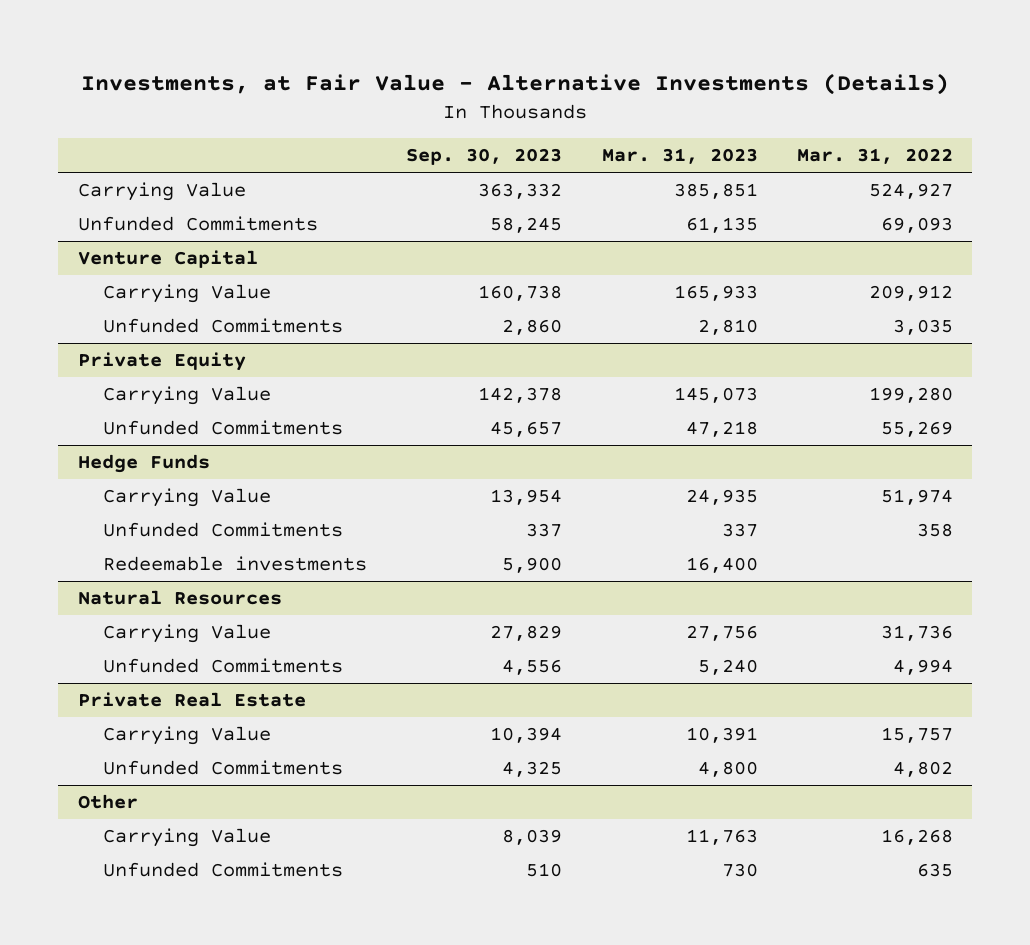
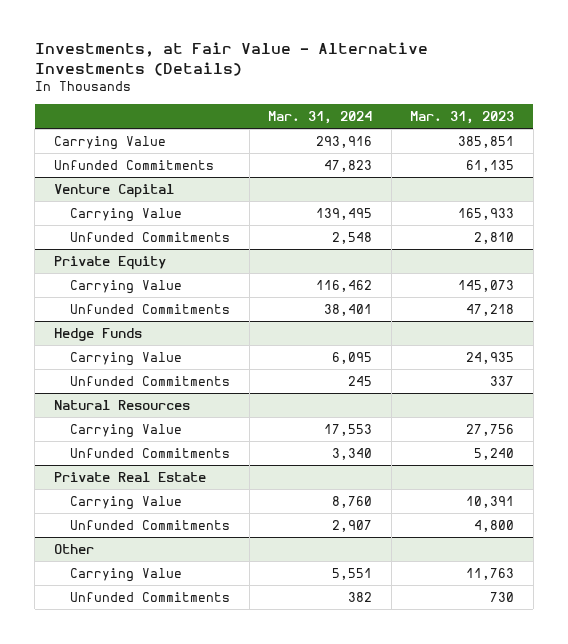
[406,148,563,166] Sep. 30, 2023 -> none
[796,148,953,165] Mar. 31, 2022 -> none
none -> [268,110,373,124] Mar. 31, 2024
[103,555,368,571] Redeemable investments -> none

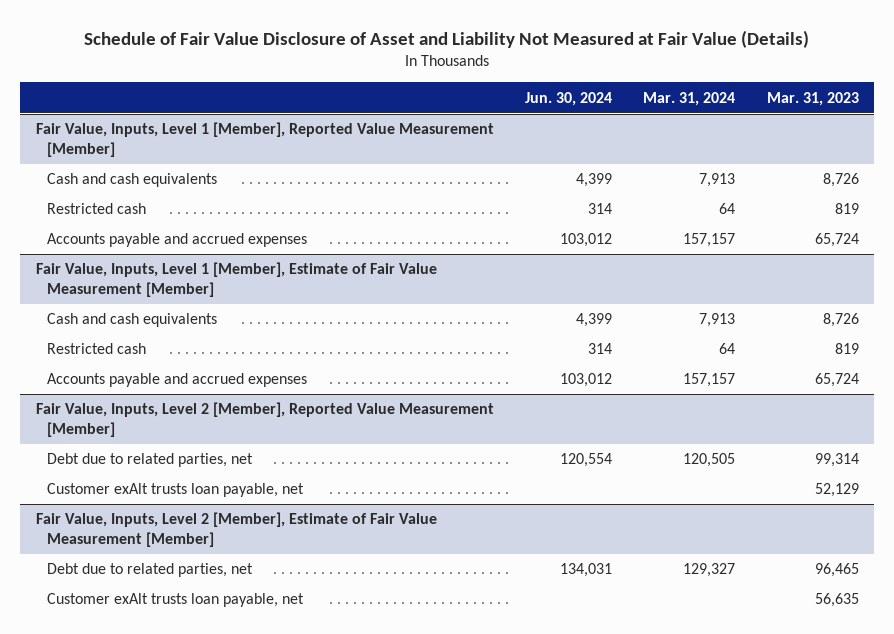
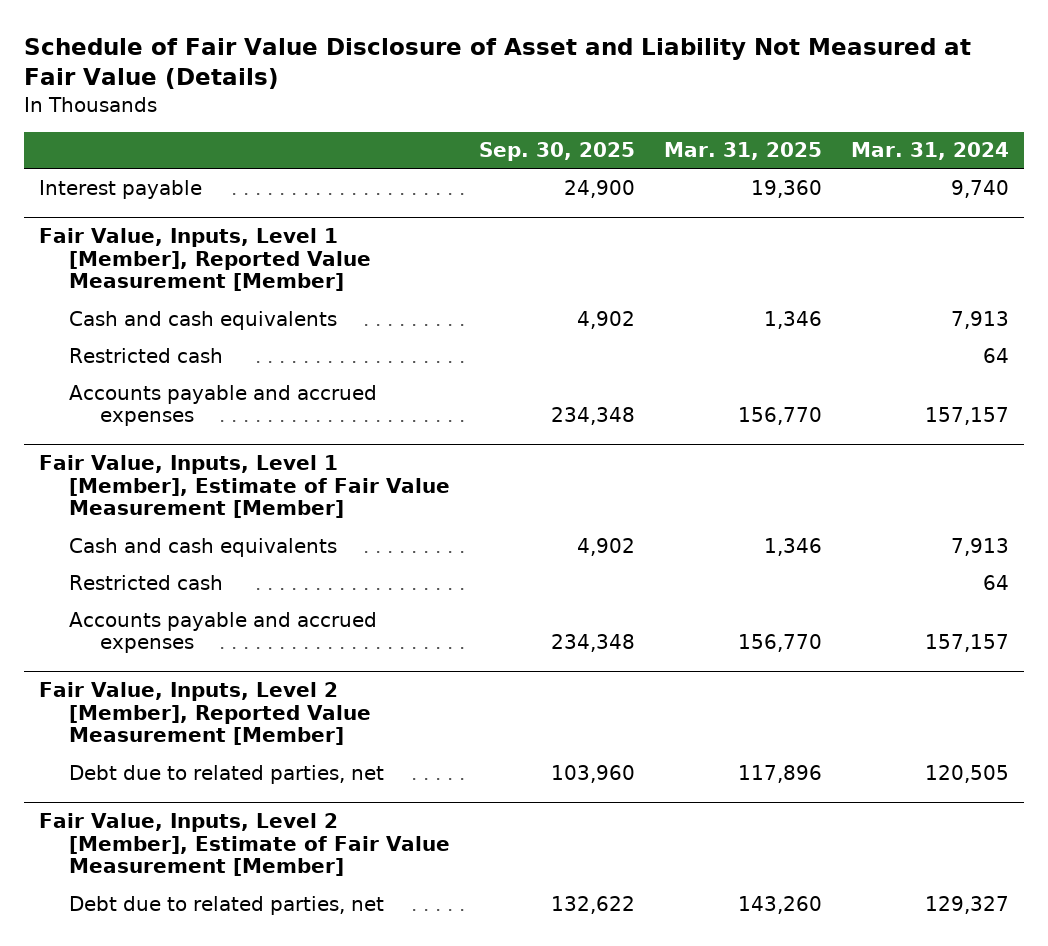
[524,91,612,106] Jun. 30, 2024 -> none
[766,91,859,106] Mar. 31, 2023 -> none
none -> [479,142,636,162] Sep. 30, 2025
none -> [664,142,823,161] Mar. 31, 2025
none -> [38,179,202,199] Interest payable
[46,483,304,498] Customer exAlt trusts loan payable, net -> none
[46,593,304,608] Customer exAlt trusts loan payable, net -> none

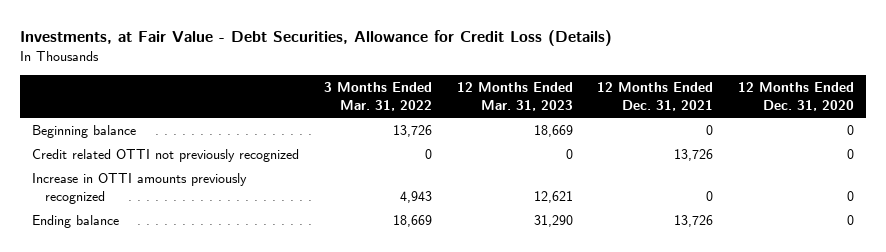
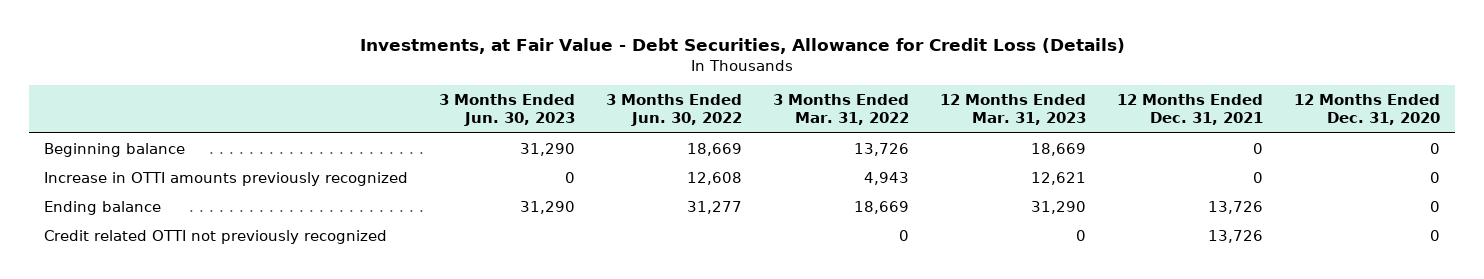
none -> [439,94,576,127] 3 Months Ended Jun. 30, 2023
none -> [606,94,743,127] 3 Months Ended Jun. 30, 2022
[32,149,300,163] Credit related OTTI not previously recognized -> [44,229,388,244] Credit related OTTI not previously recognized

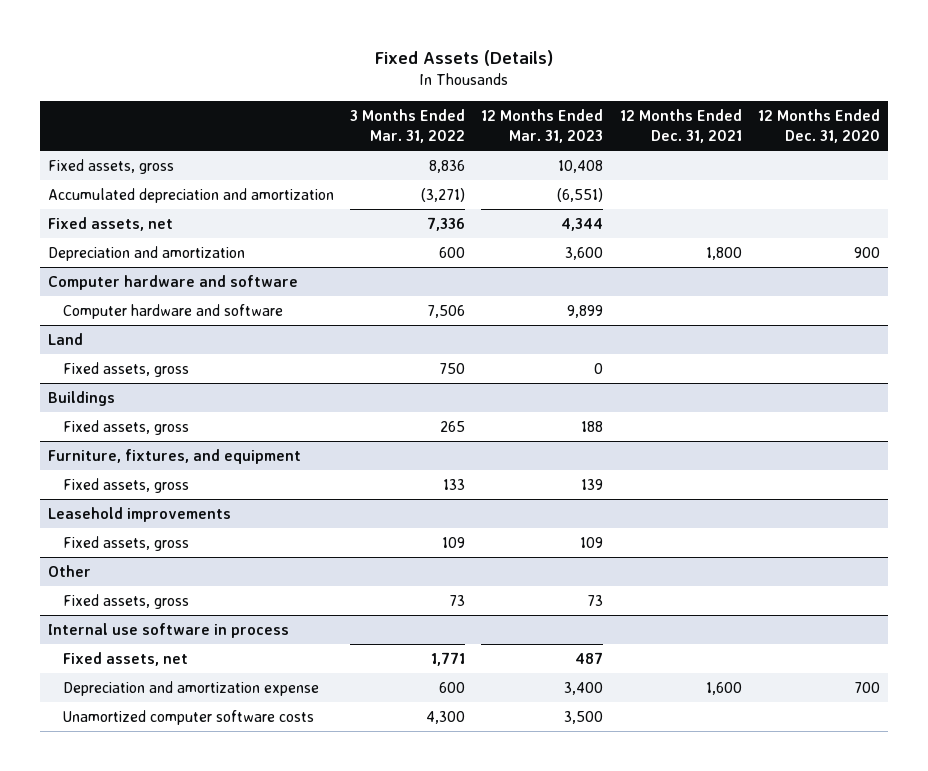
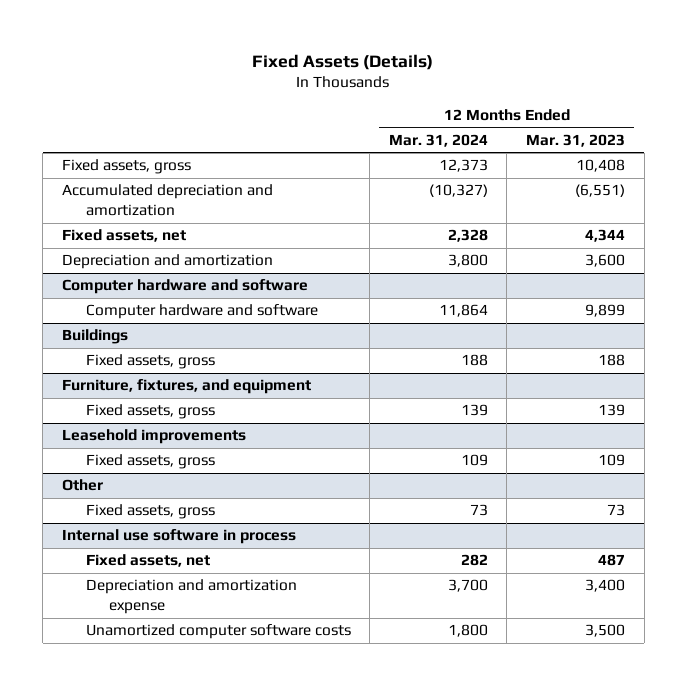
[350,108,466,143] 3 Months Ended Mar. 31, 2022 -> none
[619,108,742,143] 12 Months Ended Dec. 31, 2021 -> none
[758,108,881,143] 12 Months Ended Dec. 31, 2020 -> none
none -> [388,133,488,147] Mar. 31, 2024
[47,332,83,345] Land -> none
[63,361,190,377] Fixed assets, gross -> none

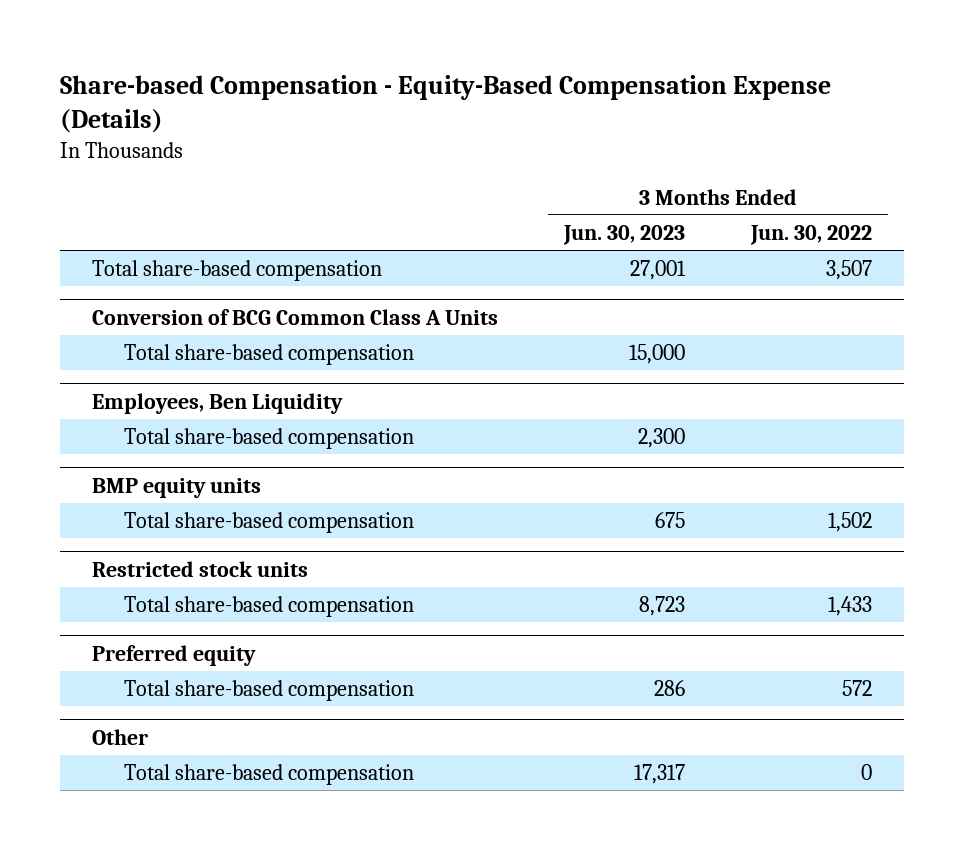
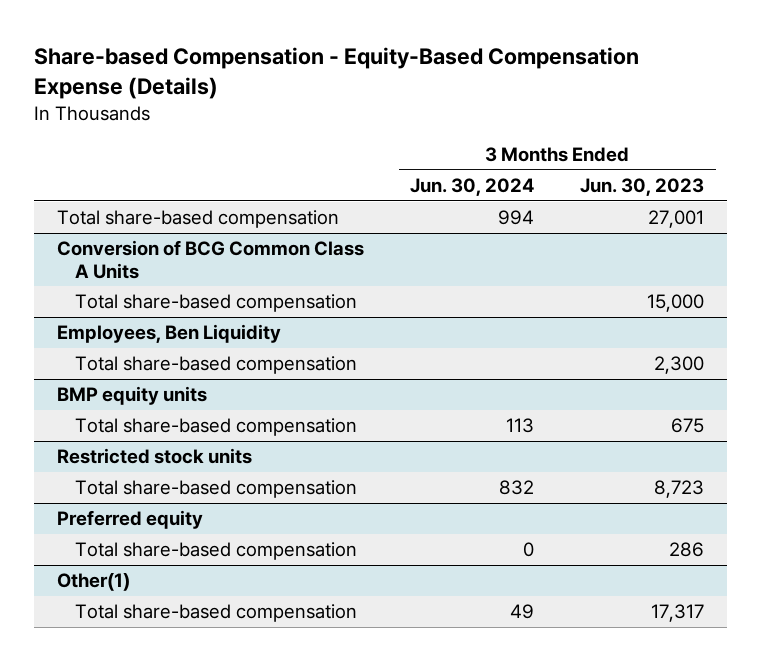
[749,225,872,246] Jun. 30, 2022 -> none
none -> [410,178,535,197] Jun. 30, 2024
[92,728,149,745] Other -> [57,573,131,592] Other(1)

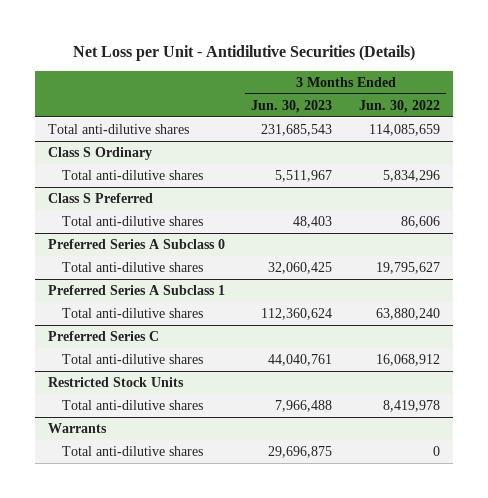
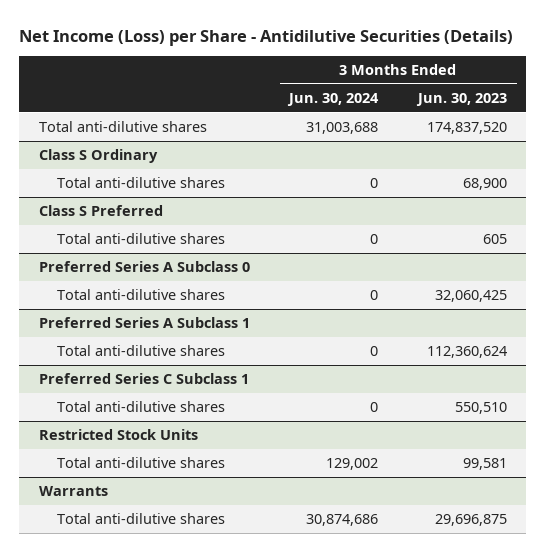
[72,44,415,61] Net Loss per Unit - Antidilutive Securities (Details) -> [19,29,514,46] Net Income (Loss) per Share - Antidilutive Securities (Details)
[358,99,440,113] Jun. 30, 2022 -> none
none -> [287,93,380,107] Jun. 30, 2024
[261,123,333,136] 231,685,543 -> [426,122,507,135] 174,837,520
[275,169,333,182] 5,511,967 -> [462,178,507,191] 68,900
[293,215,333,228] 48,403 -> [482,234,507,245] 605
[48,330,160,341] Preferred Series C -> [39,373,250,385] Preferred Series C Subclass 1
[268,353,333,366] 44,040,761 -> [454,402,507,415] 550,510
[275,399,333,412] 7,966,488 -> [462,458,507,471] 99,581

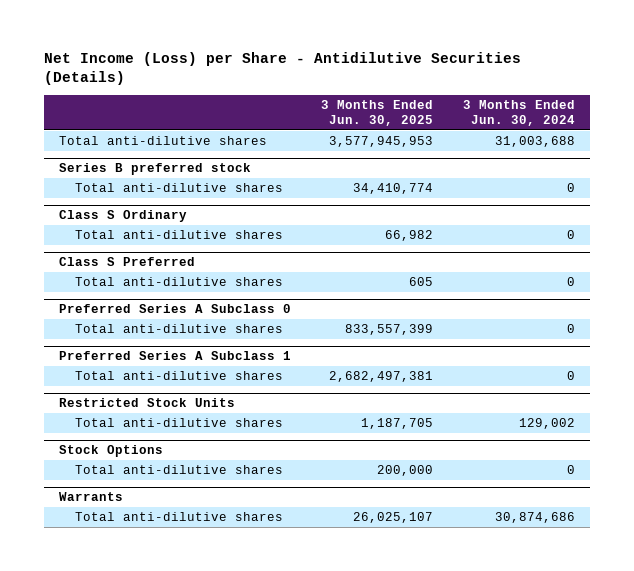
[415,93,507,107] Jun. 30, 2023 -> none
none -> [320,100,433,126] 3 Months Ended Jun. 30, 2025
none -> [58,163,251,176] Series B preferred stock
none -> [74,183,283,193] Total anti-dilutive shares
[39,373,250,385] Preferred Series C Subclass 1 -> none
[56,401,225,413] Total anti-dilutive shares -> none
none -> [58,445,163,458] Stock Options
none -> [74,465,283,475] Total anti-dilutive shares

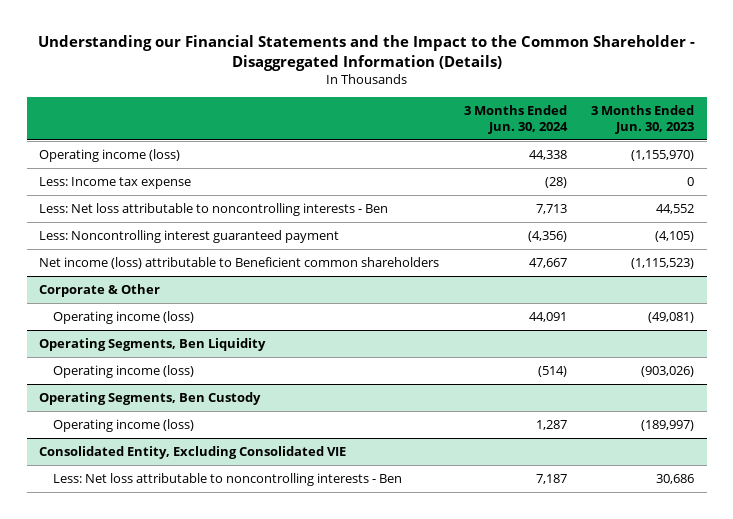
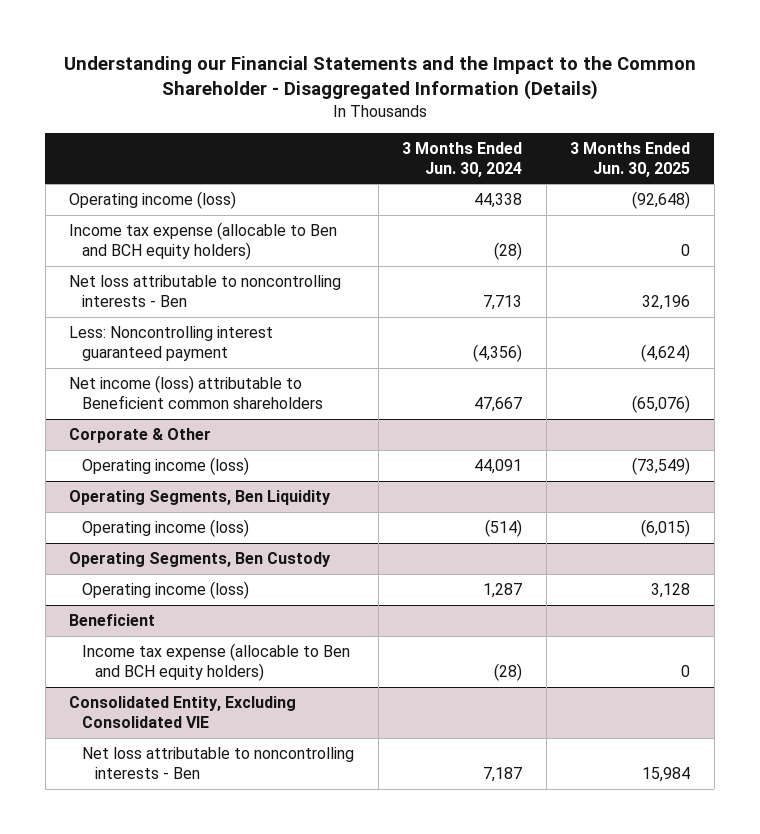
[591,104,695,135] 3 Months Ended Jun. 30, 2023 -> none
none -> [570,141,691,177] 3 Months Ended Jun. 30, 2025
[38,176,191,189] Less: Income tax expense -> [69,222,338,260] Income tax expense (allocable to Ben and BCH equity holders)
[38,202,388,216] Less: Net loss attributable to noncontrolling interests - Ben -> [69,275,342,307] Net loss attributable to noncontrolling interests - Ben
none -> [69,614,156,627] Beneficient
none -> [82,643,351,681] Income tax expense (allocable to Ben and BCH equity holders)
[53,472,403,486] Less: Net loss attributable to noncontrolling interests - Ben -> [82,747,355,779] Net loss attributable to noncontrolling interests - Ben

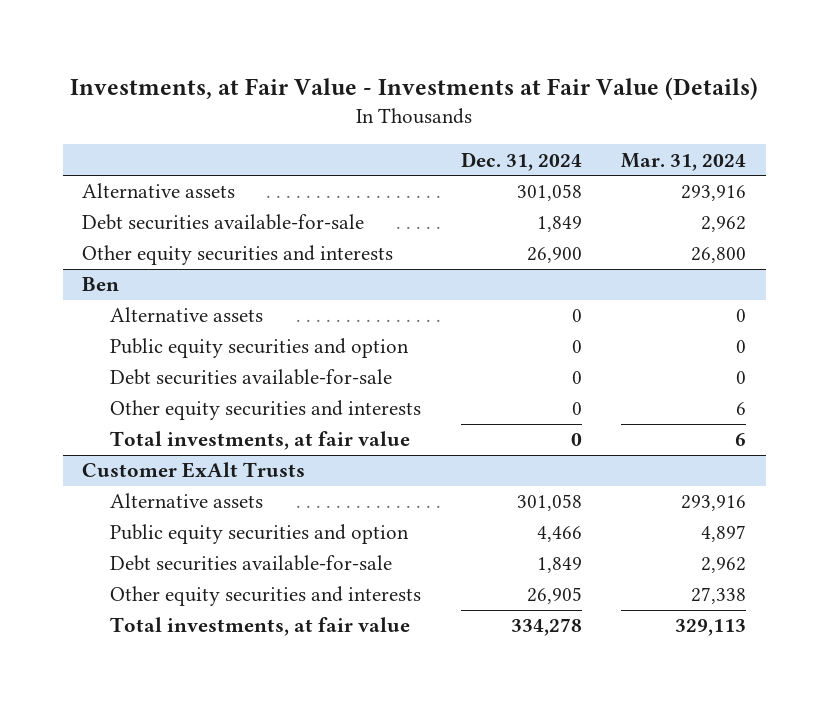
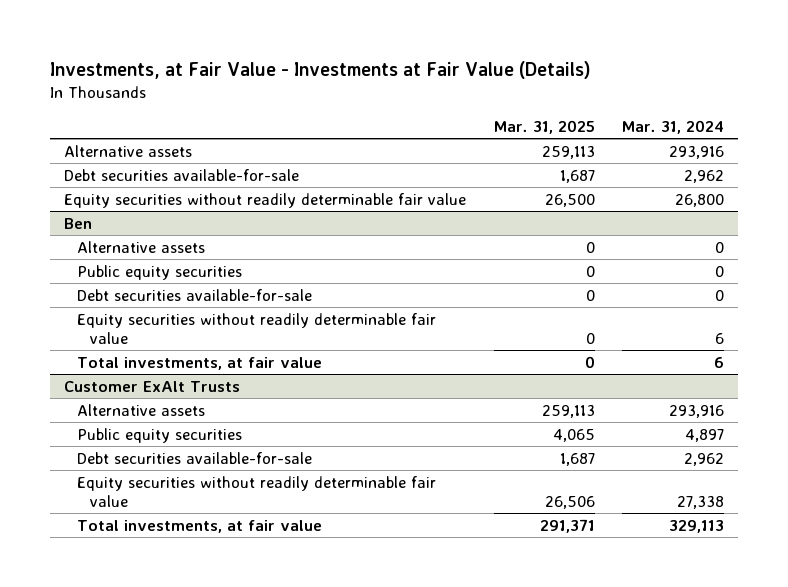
[460,151,582,171] Dec. 31, 2024 -> none
none -> [493,119,595,134] Mar. 31, 2025
[82,245,394,266] Other equity securities and interests -> [63,192,466,208] Equity securities without readily determinable fair value
[110,338,410,359] Public equity securities and option -> [77,264,243,280] Public equity securities
[110,400,422,421] Other equity securities and interests -> [77,312,437,344] Equity securities without readily determinable fair value
[110,524,410,545] Public equity securities and option -> [77,427,243,443] Public equity securities
[110,586,422,607] Other equity securities and interests -> [77,475,437,507] Equity securities without readily determinable fair value

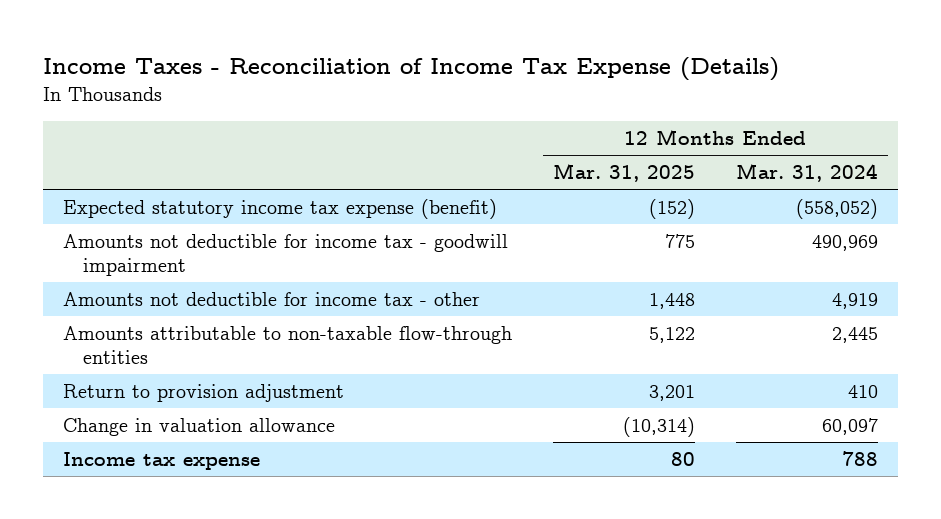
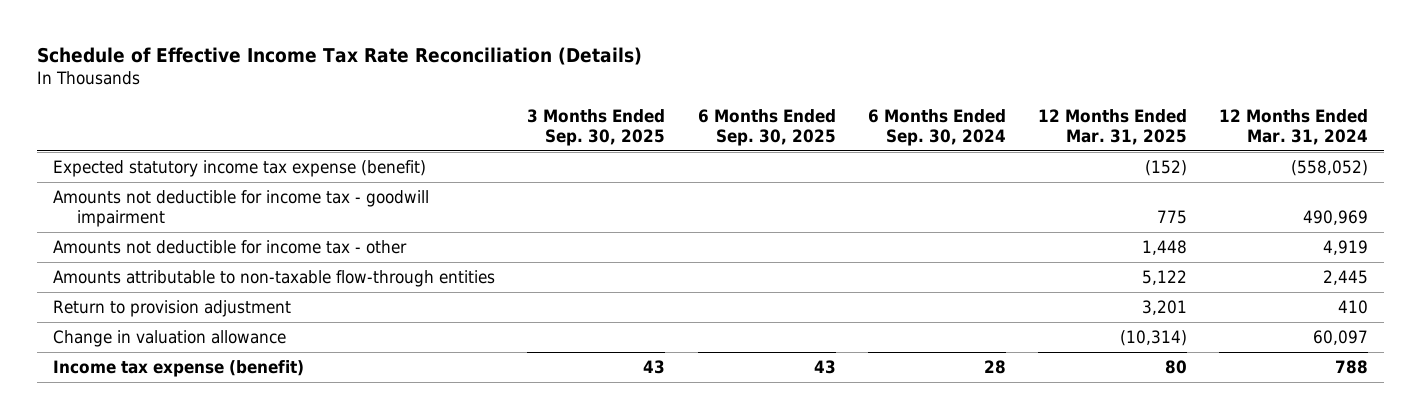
[42,56,779,81] Income Taxes - Reconciliation of Income Tax Expense (Details) -> [37,47,643,66] Schedule of Effective Income Tax Rate Reconciliation (Details)
none -> [527,108,666,146] 3 Months Ended Sep. 30, 2025
none -> [697,108,836,146] 6 Months Ended Sep. 30, 2025
none -> [867,108,1006,146] 6 Months Ended Sep. 30, 2024
[63,452,261,471] Income tax expense -> [53,359,305,377] Income tax expense (benefit)

